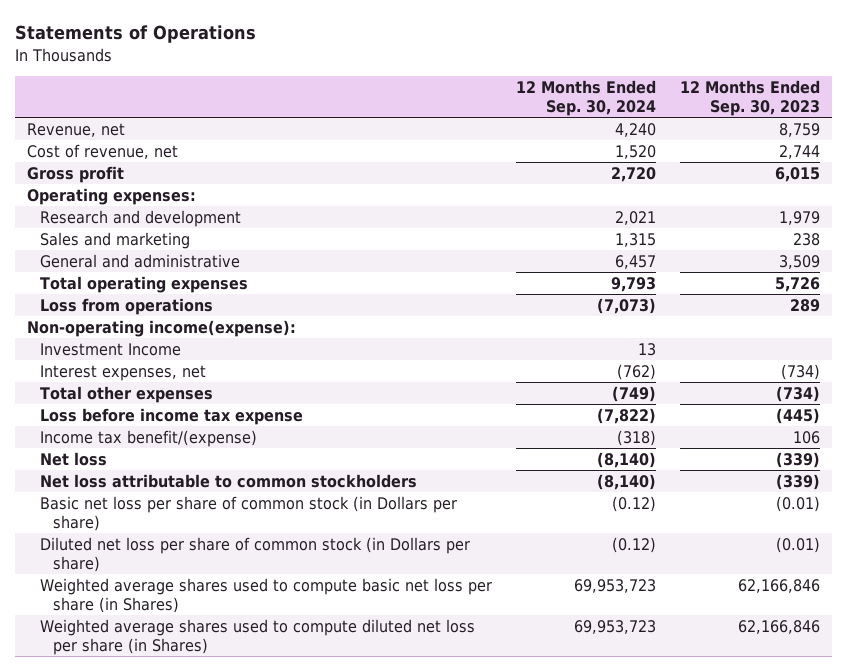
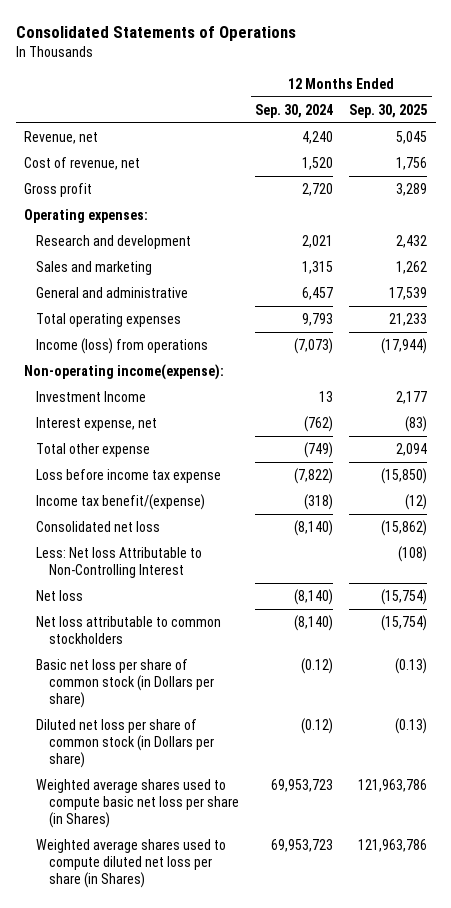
[14,25,256,44] Statements of Operations -> [15,25,296,41] Consolidated Statements of Operations
[679,80,820,116] 12 Months Ended Sep. 30, 2023 -> none
none -> [349,103,428,118] Sep. 30, 2025
[39,297,213,315] Loss from operations -> [36,337,209,354] Income (loss) from operations
[39,364,206,381] Interest expenses, net -> [36,416,158,431] Interest expense, net
[39,385,213,403] Total other expenses -> [36,442,151,457] Total other expense
none -> [36,520,161,532] Consolidated net loss
none -> [36,546,203,578] Less: Net loss Attributable to Non-Controlling Interest

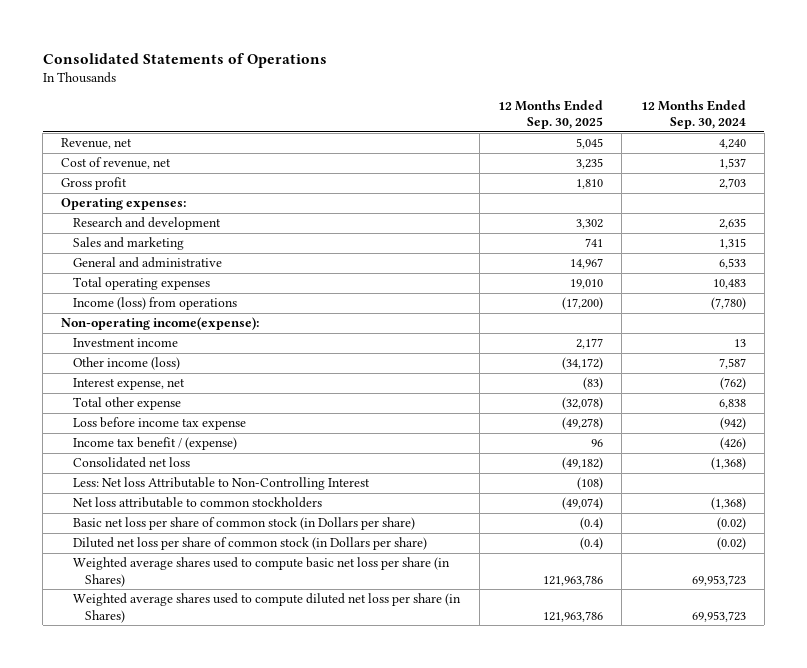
[302,156,334,170] 1,520 -> [718,158,746,170] 1,537
[396,156,428,170] 1,756 -> [575,158,603,170] 3,235
[302,182,334,196] 2,720 -> [718,178,746,190] 2,703
[396,182,428,196] 3,289 -> [575,179,603,190] 1,810
[302,234,334,248] 2,021 -> [718,218,746,230] 2,635
[396,234,428,248] 2,432 -> [575,219,603,230] 3,302
[396,260,428,274] 1,262 -> [584,238,603,248] 741
[302,286,334,300] 6,457 -> [718,258,746,270] 6,533
[389,286,428,300] 17,539 -> [569,258,603,270] 14,967
[302,312,334,326] 9,793 -> [712,279,746,290] 10,483
[389,312,428,326] 21,233 -> [569,279,603,290] 19,010
[294,337,334,354] (7,073) -> [710,297,746,311] (7,780)
[381,337,428,354] (17,944) -> [561,297,603,311] (17,200)
[36,390,147,402] Investment Income -> [73,338,179,348] Investment income
none -> [73,357,181,371] Other income (loss)
[304,441,334,458] (749) -> [718,399,746,410] 6,838
[396,442,428,456] 2,094 -> [561,397,603,411] (32,078)
[294,467,334,484] (7,822) -> [719,417,746,431] (942)
[381,467,428,484] (15,850) -> [561,417,603,431] (49,278)
[36,493,206,510] Income tax benefit/(expense) -> [73,437,238,451] Income tax benefit / (expense)
[304,493,334,510] (318) -> [719,437,746,451] (426)
[405,493,428,510] (12) -> [590,439,603,448] 96
[294,519,334,536] (8,140) -> [710,457,746,471] (1,368)
[381,519,428,536] (15,862) -> [561,457,603,471] (49,182)
[36,615,222,644] Net loss attributable to common stockholders -> none
[36,589,84,601] Net loss -> [73,497,323,509] Net loss attributable to common stockholders
[294,588,334,605] (8,140) -> [710,497,746,511] (1,368)
[381,588,428,605] (15,754) -> [561,497,603,511] (49,074)
[301,657,334,674] (0.12) -> [716,517,746,531] (0.02)
[395,657,428,674] (0.13) -> [579,517,603,531] (0.4)
[301,717,334,734] (0.12) -> [716,537,746,551] (0.02)
[395,717,428,734] (0.13) -> [579,537,603,551] (0.4)

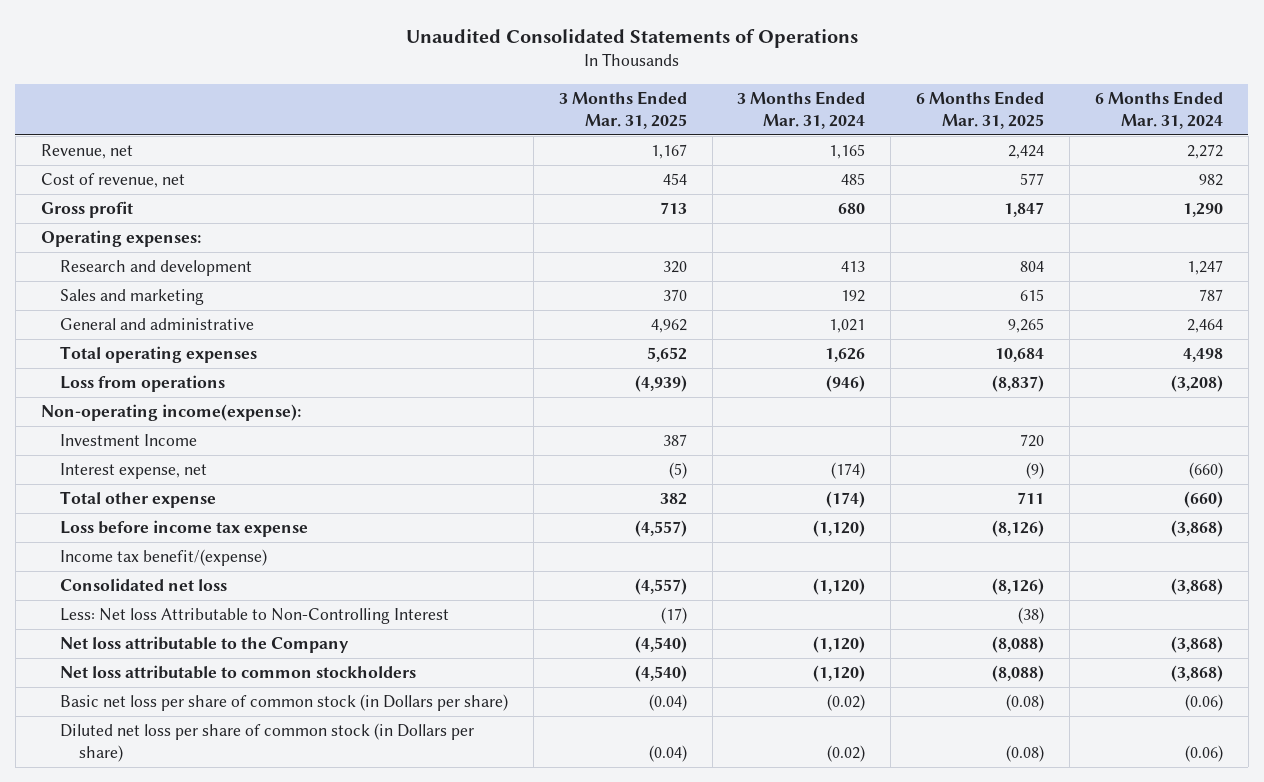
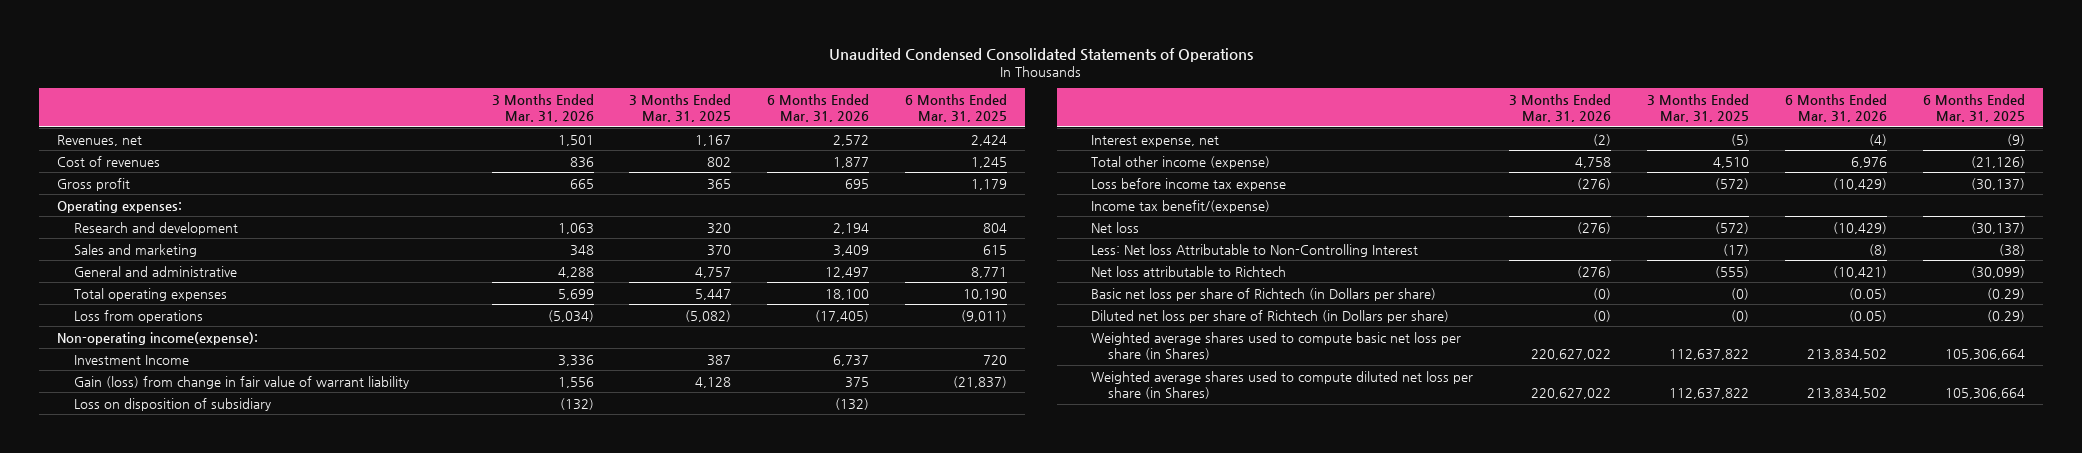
[405,28,858,48] Unaudited Consolidated Statements of Operations -> [829,47,1254,62] Unaudited Condensed Consolidated Statements of Operations
[737,90,866,130] 3 Months Ended Mar. 31, 2024 -> none
[1095,90,1224,130] 6 Months Ended Mar. 31, 2024 -> none
none -> [491,93,594,123] 3 Months Ended Mar. 31, 2026
none -> [767,93,870,123] 6 Months Ended Mar. 31, 2026
[40,144,133,160] Revenue, net -> [57,134,143,146] Revenues, net
[40,173,185,189] Cost of revenue, net -> [57,155,161,167] Cost of revenues
[662,173,687,186] 454 -> [707,156,732,167] 802
[1020,173,1045,186] 577 -> [971,156,1008,168] 1,245
[659,202,687,215] 713 -> [707,178,732,190] 365
[1004,202,1045,218] 1,847 -> [971,178,1008,190] 1,179
[650,319,687,334] 4,962 -> [695,266,732,278] 4,757
[1008,318,1045,334] 9,265 -> [971,266,1008,278] 8,771
[646,347,687,363] 5,652 -> [695,288,732,300] 5,447
[995,348,1045,363] 10,684 -> [963,288,1008,300] 10,190
[634,375,687,393] (4,939) -> [685,309,732,322] (5,082)
[992,375,1045,393] (8,837) -> [961,309,1008,322] (9,011)
none -> [73,375,409,389] Gain (loss) from change in fair value of warrant liability
none -> [73,397,271,411] Loss on disposition of subsidiary
[59,491,216,509] Total other expense -> [1091,155,1271,169] Total other income (expense)
[659,493,687,506] 382 -> [1713,156,1750,168] 4,510
[1017,492,1045,505] 711 -> [1971,155,2026,168] (21,126)
[634,520,687,538] (4,557) -> [1715,177,1750,190] (572)
[992,520,1045,538] (8,126) -> [1971,177,2026,190] (30,137)
[59,578,227,592] Consolidated net loss -> [1091,221,1140,233] Net loss
[634,578,687,596] (4,557) -> [1715,221,1750,234] (572)
[992,578,1045,596] (8,126) -> [1971,221,2026,234] (30,137)
[59,665,416,680] Net loss attributable to common stockholders -> none
[59,636,349,654] Net loss attributable to the Company -> [1091,265,1287,277] Net loss attributable to Richtech
[634,636,687,654] (4,540) -> [1715,265,1750,278] (555)
[992,636,1045,654] (8,088) -> [1971,265,2026,278] (30,099)
[59,694,508,712] Basic net loss per share of common stock (in Dollars per share) -> [1091,287,1437,301] Basic net loss per share of Richtech (in Dollars per share)
[648,694,687,712] (0.04) -> [1731,287,1750,300] (0)
[1006,694,1045,712] (0.08) -> [1987,287,2026,300] (0.29)
[59,723,474,763] Diluted net loss per share of common stock (in Dollars per share) -> [1091,309,1450,323] Diluted net loss per share of Richtech (in Dollars per share)
[648,745,687,763] (0.04) -> [1731,309,1750,322] (0)
[1006,745,1045,763] (0.08) -> [1987,309,2026,322] (0.29)
none -> [1091,331,1462,360] Weighted average shares used to compute basic net loss per share (in Shares)
none -> [1091,370,1474,399] Weighted average shares used to compute diluted net loss per share (in Shares)

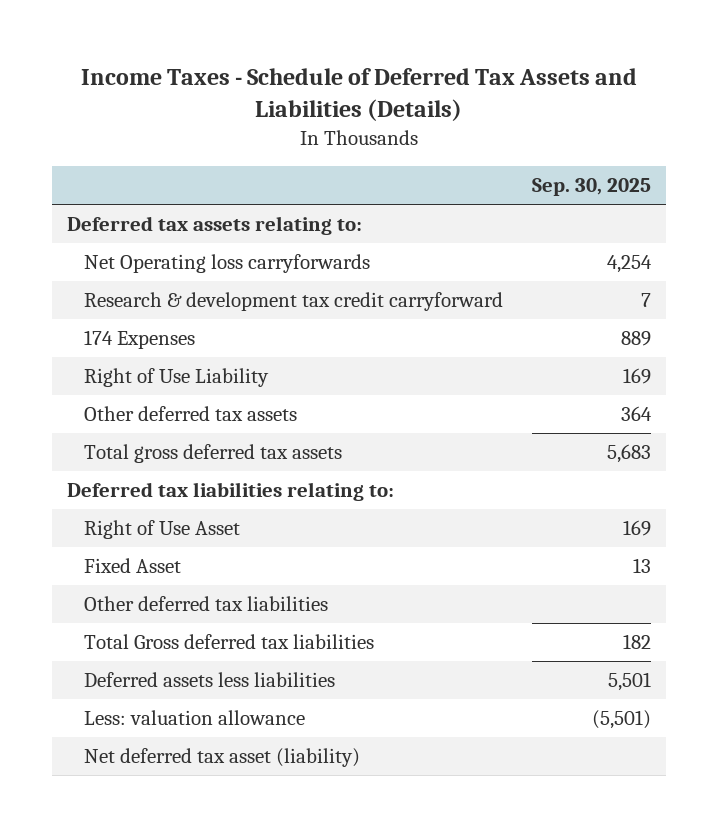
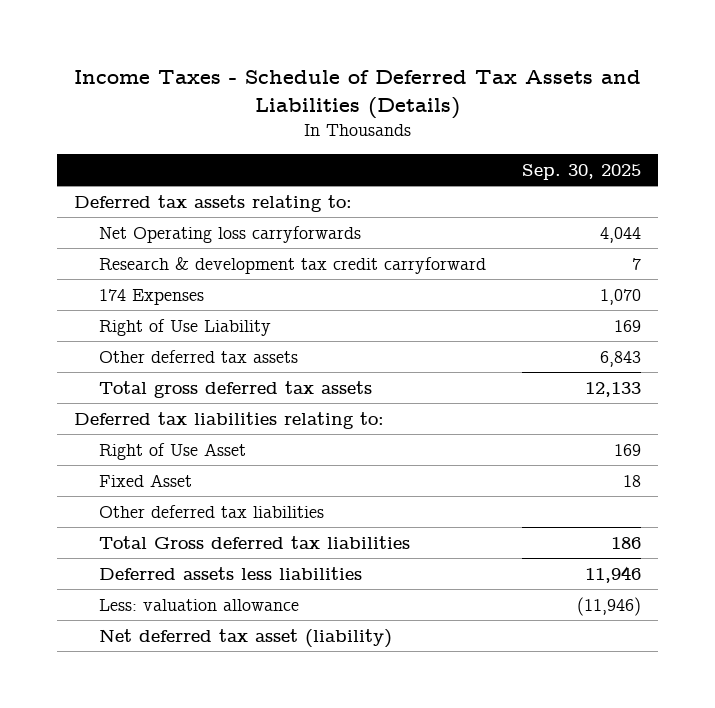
[607,255,653,274] 4,254 -> [599,226,641,243] 4,044
[621,331,652,347] 889 -> [599,288,641,305] 1,070
[621,406,653,422] 364 -> [599,350,641,367] 6,843
[607,444,652,464] 5,683 -> [584,381,641,397] 12,133
[633,558,652,574] 13 -> [622,474,641,487] 18
[623,634,652,650] 182 -> [610,536,641,549] 186
[608,672,652,692] 5,501 -> [584,565,641,583] 11,946
[592,710,652,730] (5,501) -> [576,596,641,616] (11,946)

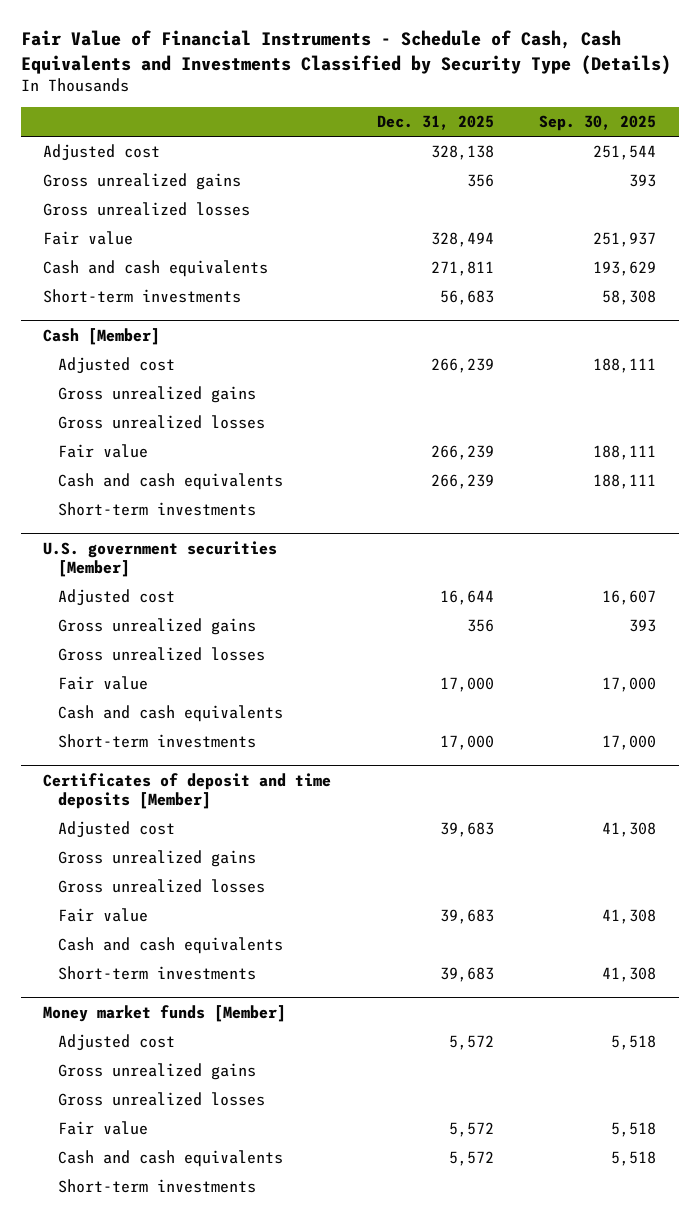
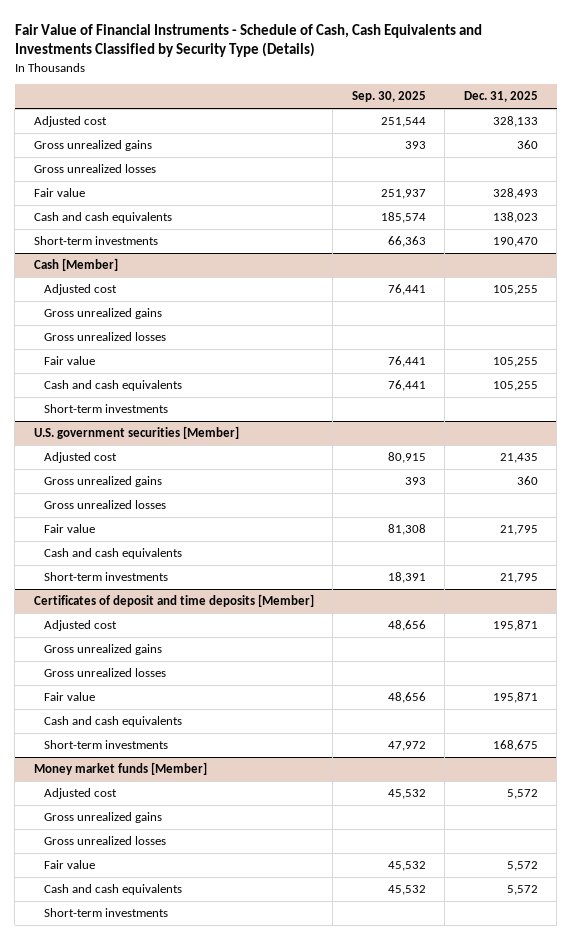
[430,144,494,160] 328,138 -> [492,116,538,128] 328,133
[466,173,494,187] 356 -> [516,140,538,150] 360
[430,231,494,247] 328,494 -> [492,188,538,200] 328,493
[430,260,494,276] 271,811 -> [492,212,538,224] 138,023
[593,260,657,276] 193,629 -> [380,212,426,224] 185,574
[439,289,494,305] 56,683 -> [492,237,538,248] 190,470
[602,289,657,305] 58,308 -> [387,236,426,248] 66,363
[430,357,494,373] 266,239 -> [492,285,538,296] 105,255
[593,357,657,373] 188,111 -> [387,284,426,296] 76,441
[430,444,494,460] 266,239 -> [492,357,538,368] 105,255
[593,444,657,460] 188,111 -> [387,356,426,368] 76,441
[430,473,494,489] 266,239 -> [492,381,538,392] 105,255
[593,473,657,489] 188,111 -> [387,380,426,392] 76,441
[439,589,494,605] 16,644 -> [499,453,538,464] 21,435
[602,589,657,605] 16,607 -> [387,452,426,464] 80,915
[466,618,494,632] 356 -> [516,476,538,486] 360
[439,676,494,692] 17,000 -> [499,525,538,536] 21,795
[602,676,657,692] 17,000 -> [387,524,426,536] 81,308
[439,734,494,750] 17,000 -> [499,573,538,584] 21,795
[602,734,657,750] 17,000 -> [387,572,426,584] 18,391
[439,821,494,837] 39,683 -> [492,620,538,632] 195,871
[602,821,657,837] 41,308 -> [387,620,426,632] 48,656
[439,908,494,924] 39,683 -> [492,692,538,704] 195,871
[602,908,657,924] 41,308 -> [387,692,426,704] 48,656
[439,966,494,982] 39,683 -> [492,740,538,752] 168,675
[602,966,657,982] 41,308 -> [387,741,426,752] 47,972
[611,1034,657,1050] 5,518 -> [387,789,426,800] 45,532
[611,1121,657,1137] 5,518 -> [387,861,426,872] 45,532
[611,1150,657,1166] 5,518 -> [387,885,426,896] 45,532

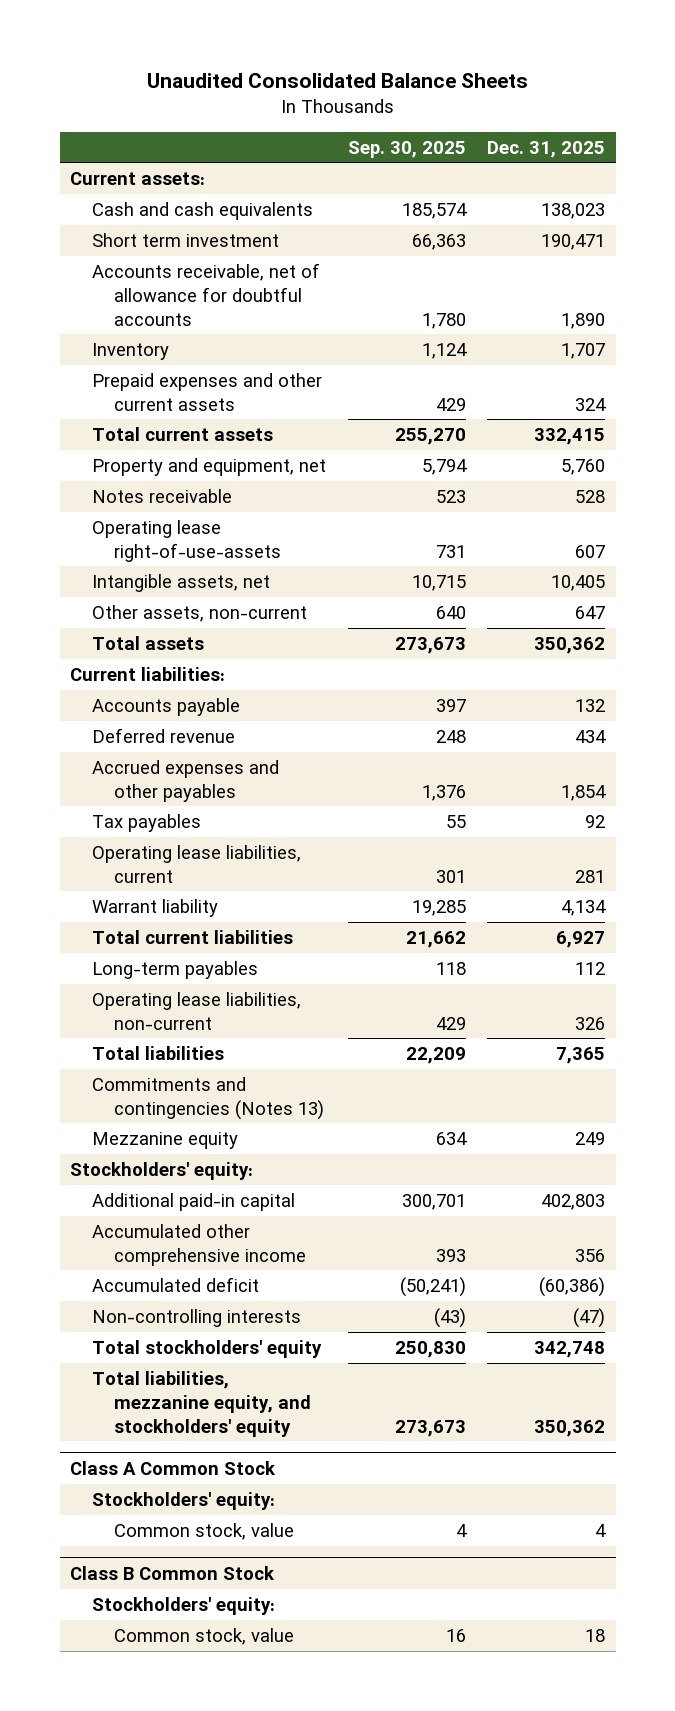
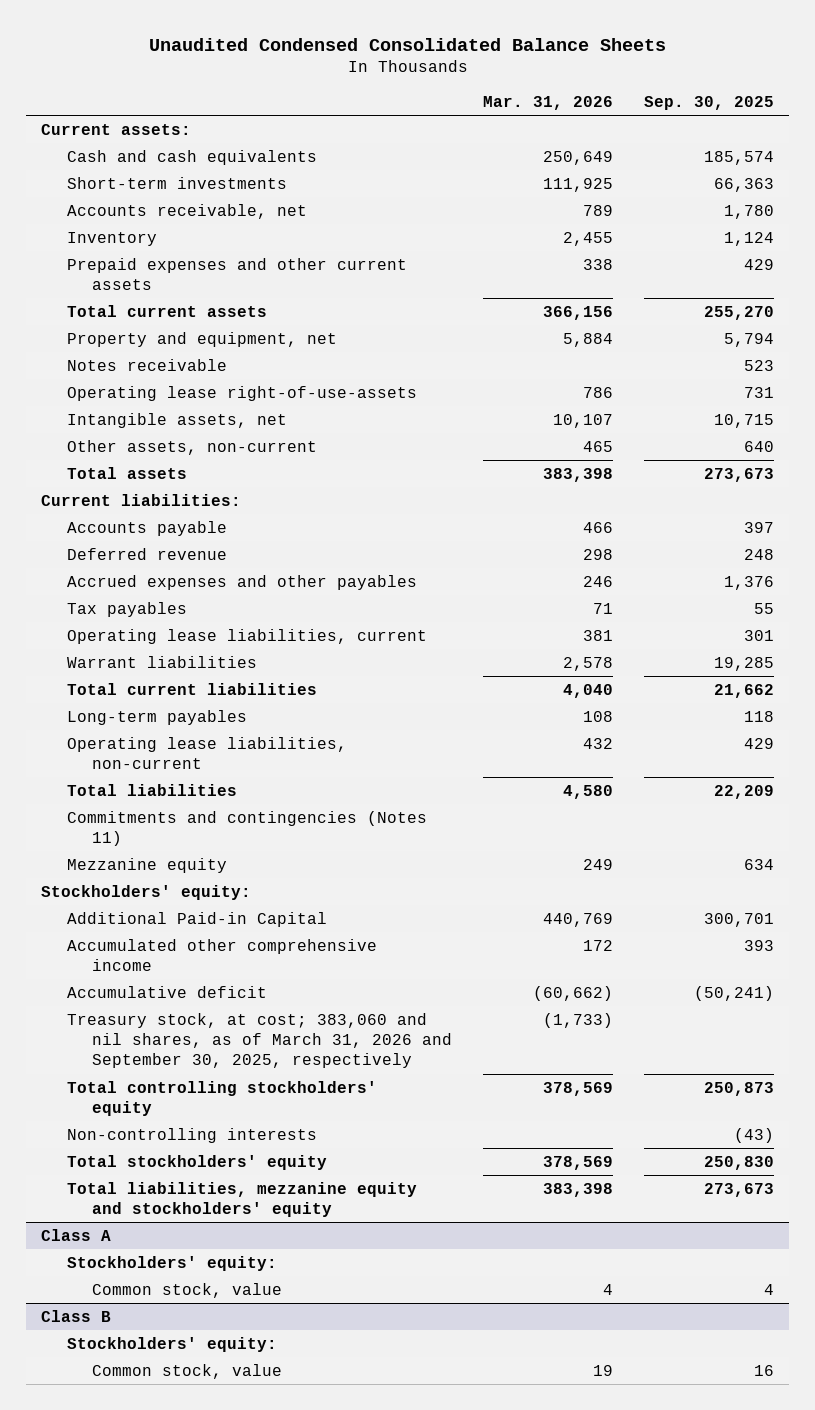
[146,73,528,89] Unaudited Consolidated Balance Sheets -> [148,37,666,51] Unaudited Condensed Consolidated Balance Sheets
[486,140,605,158] Dec. 31, 2025 -> none
none -> [483,96,614,111] Mar. 31, 2026
[92,232,280,247] Short term investment -> [66,176,287,189] Short-term investments
[92,262,321,326] Accounts receivable, net of allowance for doubtful accounts -> [66,203,307,219] Accounts receivable, net
[92,898,219,917] Warrant liability -> [66,655,257,668] Warrant liabilities
[92,1076,325,1120] Commitments and contingencies (Notes 13) -> [66,810,427,847] Commitments and contingencies (Notes 11)
[92,1192,296,1211] Additional paid-in capital -> [66,911,327,927] Additional Paid-in Capital
[92,1276,260,1292] Accumulated deficit -> [66,985,267,998] Accumulative deficit
none -> [66,1012,453,1069] Treasury stock, at cost; 383,060 and nil shares, as of March 31, 2026 and September 30, 2025, respectively
none -> [66,1080,377,1117] Total controlling stockholders' equity
[92,1370,312,1437] Total liabilities, mezzanine equity, and stockholders' equity -> [66,1181,417,1218] Total liabilities, mezzanine equity and stockholders' equity
[70,1460,277,1475] Class A Common Stock -> [41,1228,112,1241] Class A
[70,1565,276,1580] Class B Common Stock -> [41,1309,112,1322] Class B

